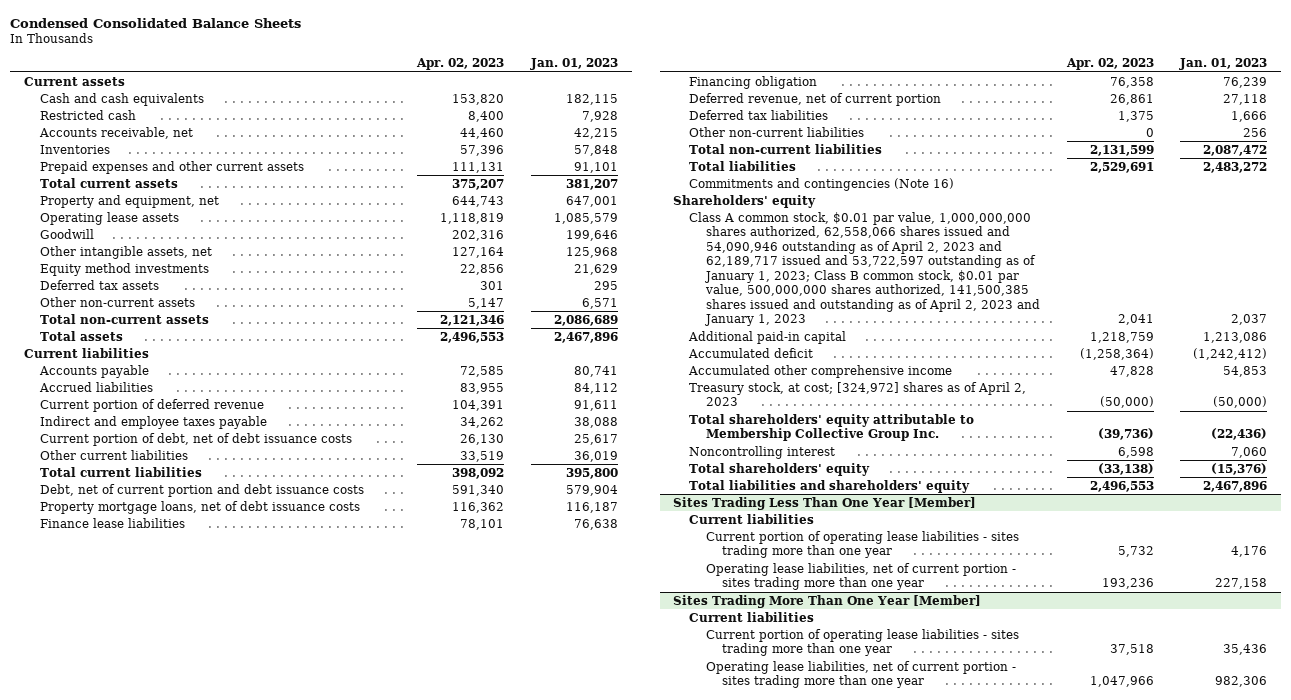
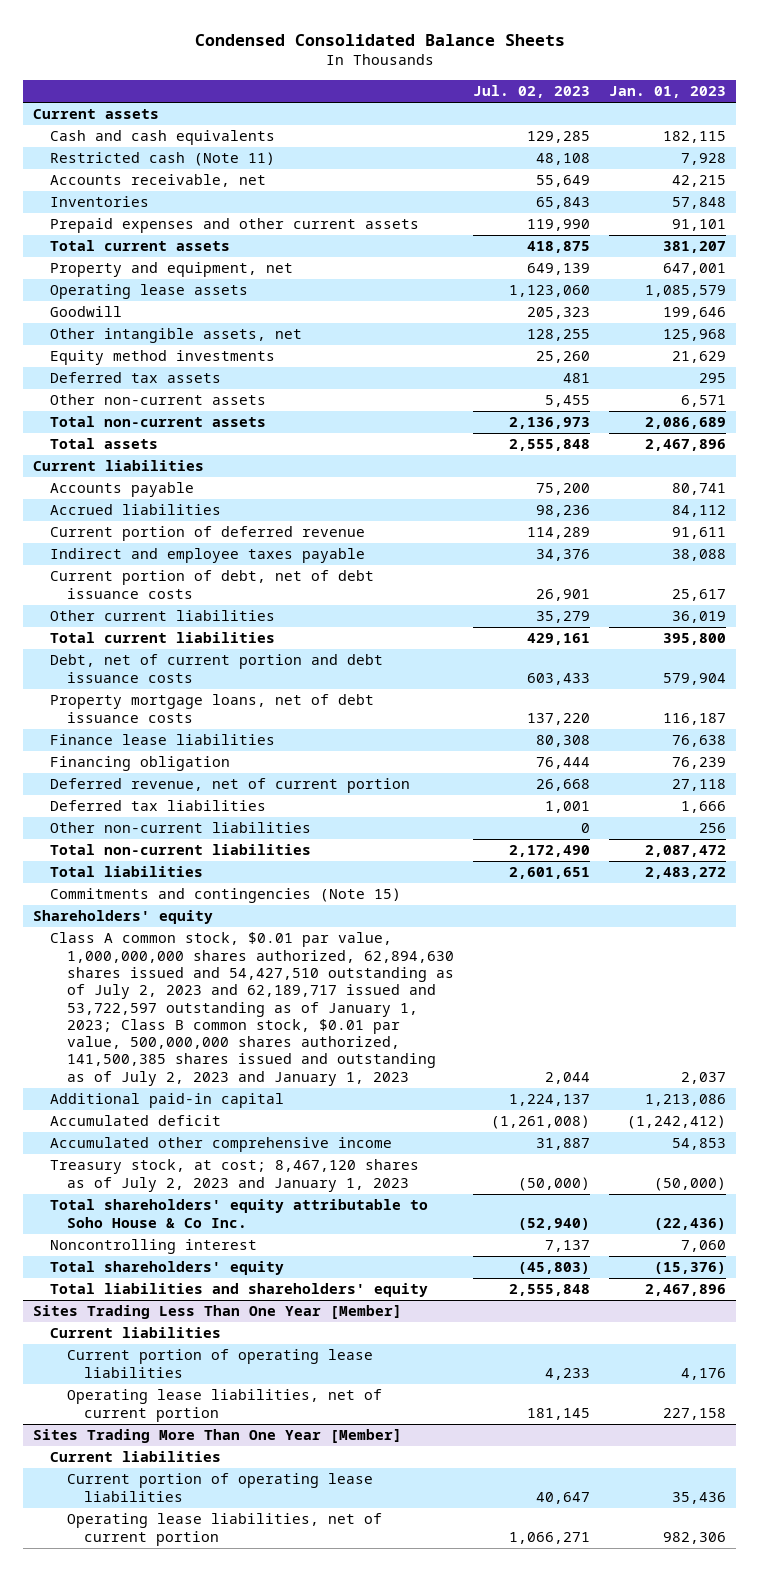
[416,58,505,71] Apr. 02, 2023 -> none
none -> [473,85,591,99] Jul. 02, 2023
[40,109,137,120] Restricted cash -> [49,152,275,167] Restricted cash (Note 11)
[689,177,955,191] Commitments and contingencies (Note 16) -> [49,888,401,904] Commitments and contingencies (Note 15)
[689,211,1040,327] Class A common stock, $0.01 par value, 1,000,000,000 shares authorized, 62,558,066 shares issued and 54,090,946 outstanding as of April 2, 2023 and 62,189,717 issued and 53,722,597 outstanding as of January 1, 2023; Class B common stock, $0.01 par value, 500,000,000 shares authorized, 141,500,385 shares issued and outstanding as of April 2, 2023 and January 1, 2023 -> [49,932,454,1086] Class A common stock, $0.01 par value, 1,000,000,000 shares authorized, 62,894,630 shares issued and 54,427,510 outstanding as of July 2, 2023 and 62,189,717 issued and 53,722,597 outstanding as of January 1, 2023; Class B common stock, $0.01 par value, 500,000,000 shares authorized, 141,500,385 shares issued and outstanding as of July 2, 2023 and January 1, 2023
[689,381,1027,407] Treasury stock, at cost; [324,972] shares as of April 2, 2023 -> [49,1159,419,1192] Treasury stock, at cost; 8,467,120 shares as of July 2, 2023 and January 1, 2023
[689,413,975,442] Total shareholders' equity attributable to Membership Collective Group Inc. -> [49,1199,428,1228] Total shareholders' equity attributable to Soho House & Co Inc.
[705,530,1019,559] Current portion of operating lease liabilities - sites trading more than one year -> [66,1349,373,1378] Current portion of operating lease liabilities
[705,562,1016,591] Operating lease liabilities, net of current portion - sites trading more than one year -> [66,1389,382,1422] Operating lease liabilities, net of current portion
[705,628,1019,657] Current portion of operating lease liabilities - sites trading more than one year -> [66,1473,373,1502] Current portion of operating lease liabilities
[705,660,1016,689] Operating lease liabilities, net of current portion - sites trading more than one year -> [66,1513,382,1546] Operating lease liabilities, net of current portion

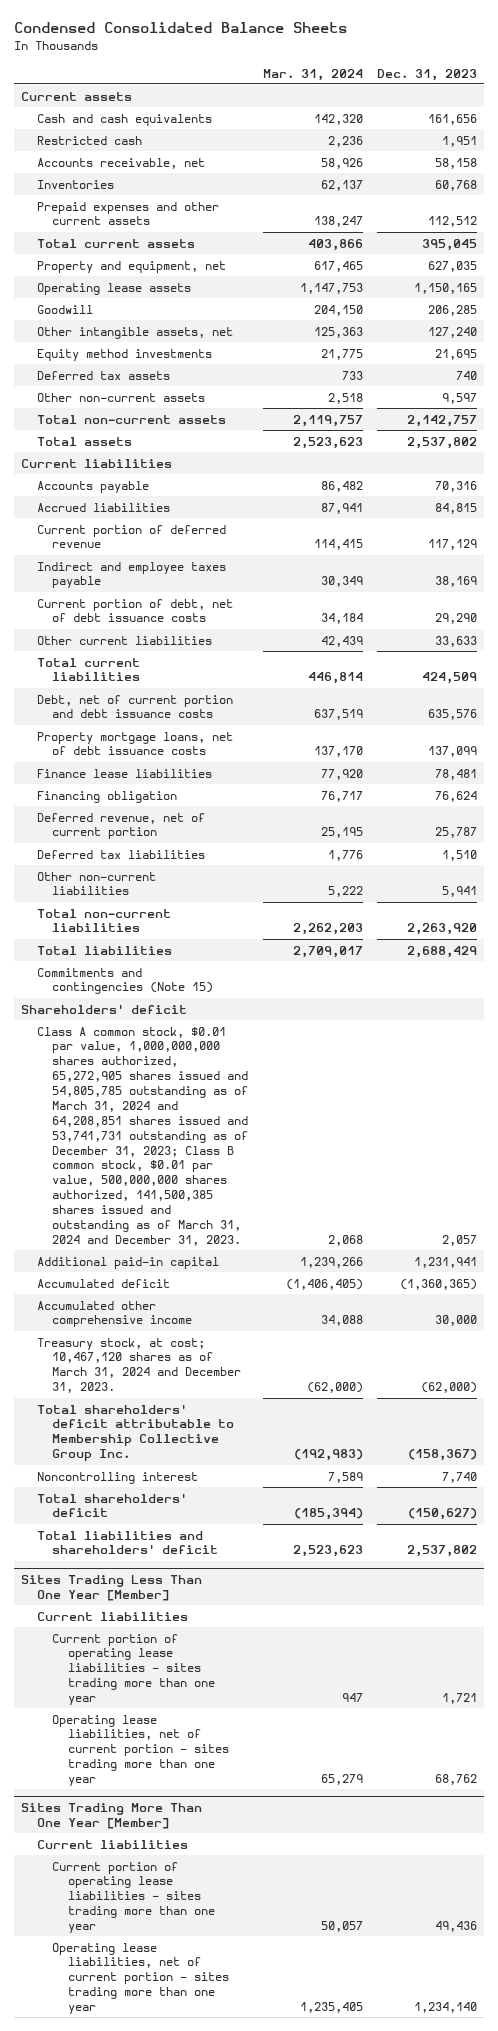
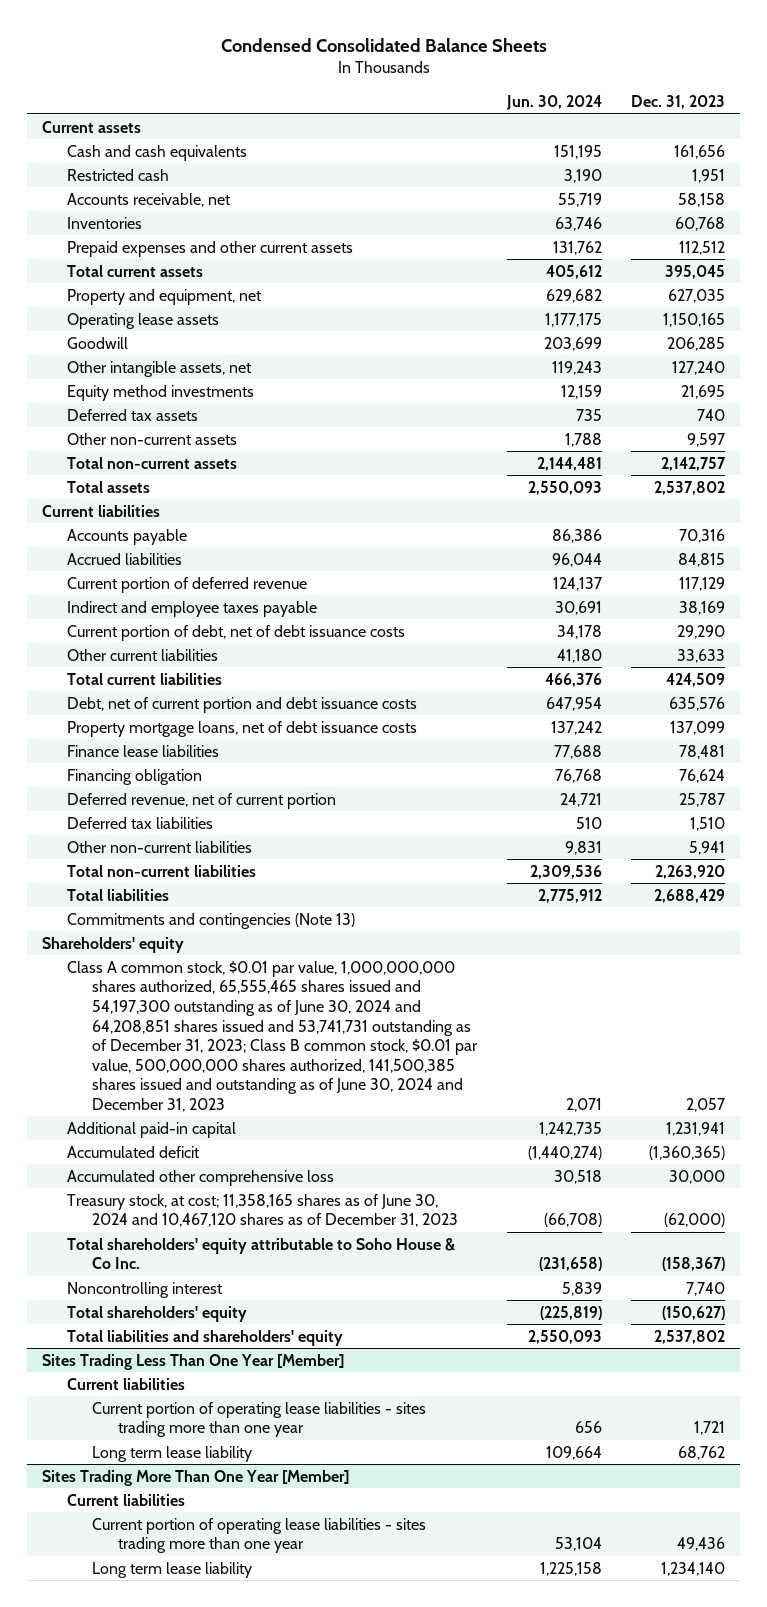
[262,68,363,81] Mar. 31, 2024 -> none
none -> [505,95,602,111] Jun. 30, 2024
[36,967,214,995] Commitments and contingencies (Note 15) -> [67,912,356,929] Commitments and contingencies (Note 13)
[21,1003,188,1014] Shareholders' deficit -> [41,936,184,953] Shareholders' equity
[36,1026,249,1246] Class A common stock, $0.01 par value, 1,000,000,000 shares authorized, 65,272,905 shares issued and 54,805,785 outstanding as of March 31, 2024 and 64,208,851 shares issued and 53,741,731 outstanding as of December 31, 2023; Class B common stock, $0.01 par value, 500,000,000 shares authorized, 141,500,385 shares issued and outstanding as of March 31, 2024 and December 31, 2023. -> [67,960,479,1112] Class A common stock, $0.01 par value, 1,000,000,000 shares authorized, 65,555,465 shares issued and 54,197,300 outstanding as of June 30, 2024 and 64,208,851 shares issued and 53,741,731 outstanding as of December 31, 2023; Class B common stock, $0.01 par value, 500,000,000 shares authorized, 141,500,385 shares issued and outstanding as of June 30, 2024 and December 31, 2023
[36,1300,193,1328] Accumulated other comprehensive income -> [67,1169,335,1186] Accumulated other comprehensive loss
[36,1337,242,1394] Treasury stock, at cost; 10,467,120 shares as of March 31, 2024 and December 31, 2023. -> [67,1193,459,1228] Treasury stock, at cost; 11,358,165 shares as of June 30, 2024 and 10,467,120 shares as of December 31, 2023
[36,1403,235,1462] Total shareholders' deficit attributable to Membership Collective Group Inc. -> [67,1237,456,1270] Total shareholders' equity attributable to Soho House & Co Inc.
[36,1492,187,1518] Total shareholders' deficit -> [67,1305,248,1322] Total shareholders' equity
[36,1530,219,1555] Total liabilities and shareholders' deficit -> [67,1329,344,1346] Total liabilities and shareholders' equity
[52,1714,229,1787] Operating lease liabilities, net of current portion - sites trading more than one year -> [92,1445,253,1462] Long term lease liability
[52,1942,229,2015] Operating lease liabilities, net of current portion - sites trading more than one year -> [92,1561,253,1578] Long term lease liability

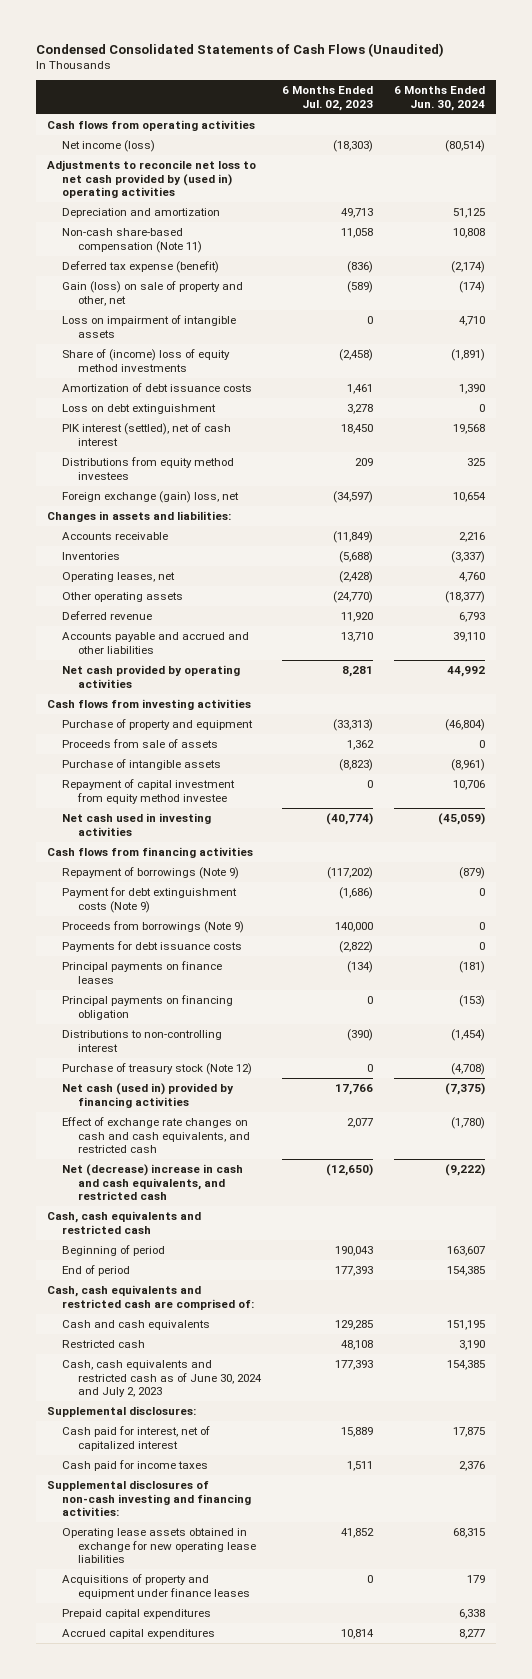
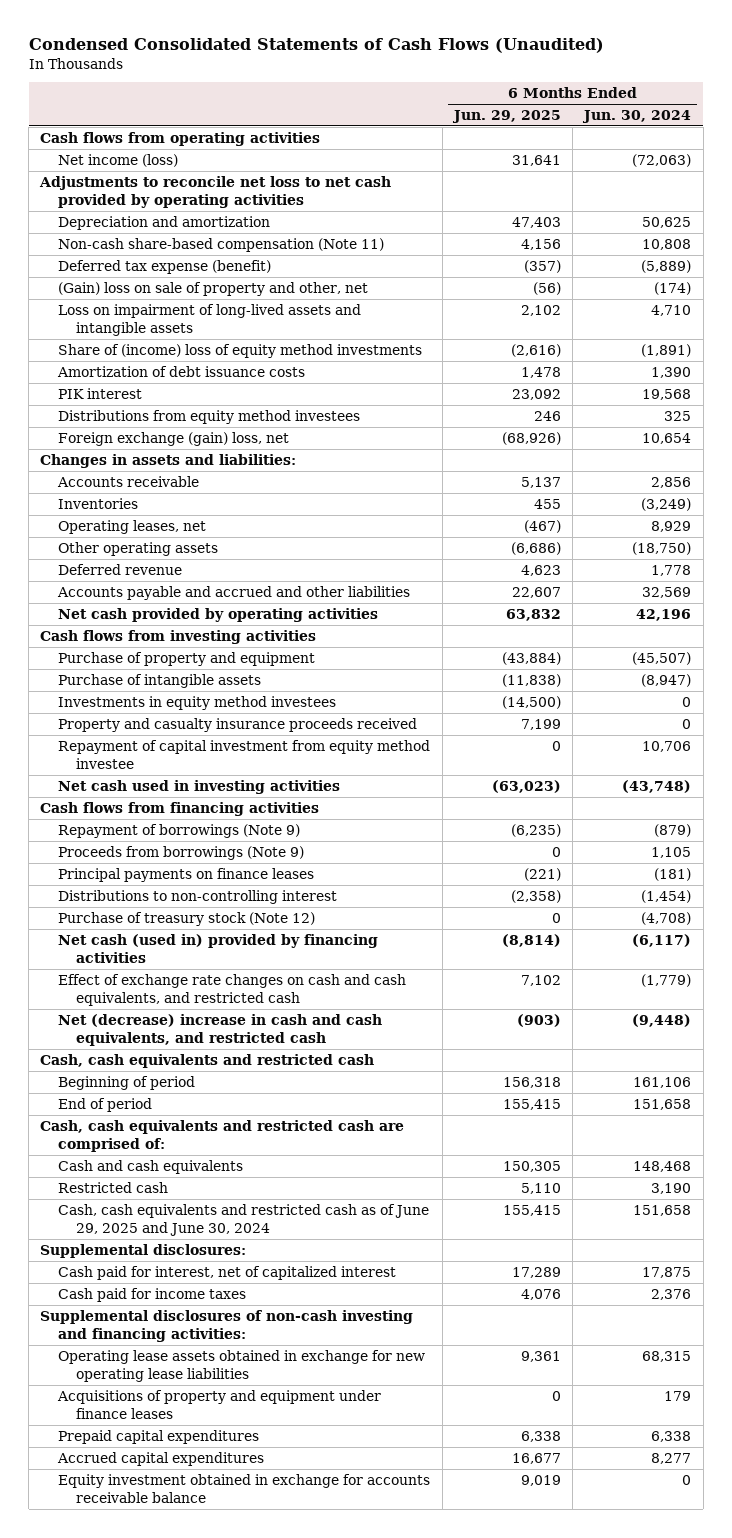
[281,86,373,111] 6 Months Ended Jul. 02, 2023 -> none
none -> [451,110,561,124] Jun. 29, 2025
[445,140,486,153] (80,514) -> [632,153,692,167] (72,063)
[46,160,256,199] Adjustments to reconcile net loss to net cash provided by (used in) operating activities -> [39,175,392,208] Adjustments to reconcile net loss to net cash provided by operating activities
[453,208,486,219] 51,125 -> [642,216,692,228] 50,625
[451,261,486,274] (2,174) -> [641,259,692,273] (5,889)
[62,281,244,306] Gain (loss) on sale of property and other, net -> [58,281,369,296] (Gain) loss on sale of property and other, net
[62,315,237,338] Loss on impairment of intangible assets -> [58,303,362,336] Loss on impairment of long-lived assets and intangible assets
[62,404,217,415] Loss on debt extinguishment -> none
[62,423,232,446] PIK interest (settled), net of cash interest -> [58,387,143,399] PIK interest
[459,532,486,543] 2,216 -> [651,476,692,488] 2,856
[451,551,486,564] (3,337) -> [641,497,692,511] (3,249)
[459,572,486,583] 4,760 -> [651,520,692,532] 8,929
[445,591,486,604] (18,377) -> [632,541,692,555] (18,750)
[459,612,486,623] 6,793 -> [651,564,692,576] 1,778
[453,632,486,643] 39,110 -> [642,586,692,598] 32,569
[447,666,486,678] 44,992 -> [636,608,692,621] 42,196
[62,739,219,749] Proceeds from sale of assets -> none
[445,719,486,732] (46,804) -> [632,651,692,665] (45,507)
[451,759,486,772] (8,961) -> [641,673,692,687] (8,947)
none -> [58,695,337,710] Investments in equity method investees
none -> [58,717,418,732] Property and casualty insurance proceeds received
[438,813,486,826] (45,059) -> [622,779,692,793] (43,748)
[62,887,238,913] Payment for debt extinguishment costs (Note 9) -> none
[62,941,243,953] Payments for debt issuance costs -> none
[479,922,486,931] 0 -> [651,846,692,858] 1,105
[62,995,234,1020] Principal payments on financing obligation -> none
[445,1083,486,1096] (7,375) -> [632,933,692,947] (6,117)
[451,1117,486,1130] (1,780) -> [641,973,692,987] (1,779)
[445,1164,486,1177] (9,222) -> [632,1013,692,1027] (9,448)
[447,1246,486,1257] 163,607 -> [633,1076,692,1088] 161,106
[447,1266,486,1277] 154,385 -> [633,1098,692,1110] 151,658
[447,1320,486,1331] 151,195 -> [633,1160,692,1172] 148,468
[62,1360,262,1398] Cash, cash equivalents and restricted cash as of June 30, 2024 and July 2, 2023 -> [58,1203,430,1236] Cash, cash equivalents and restricted cash as of June 29, 2025 and June 30, 2024
[447,1360,486,1371] 154,385 -> [633,1204,692,1216] 151,658
none -> [58,1473,431,1503] Equity investment obtained in exchange for accounts receivable balance

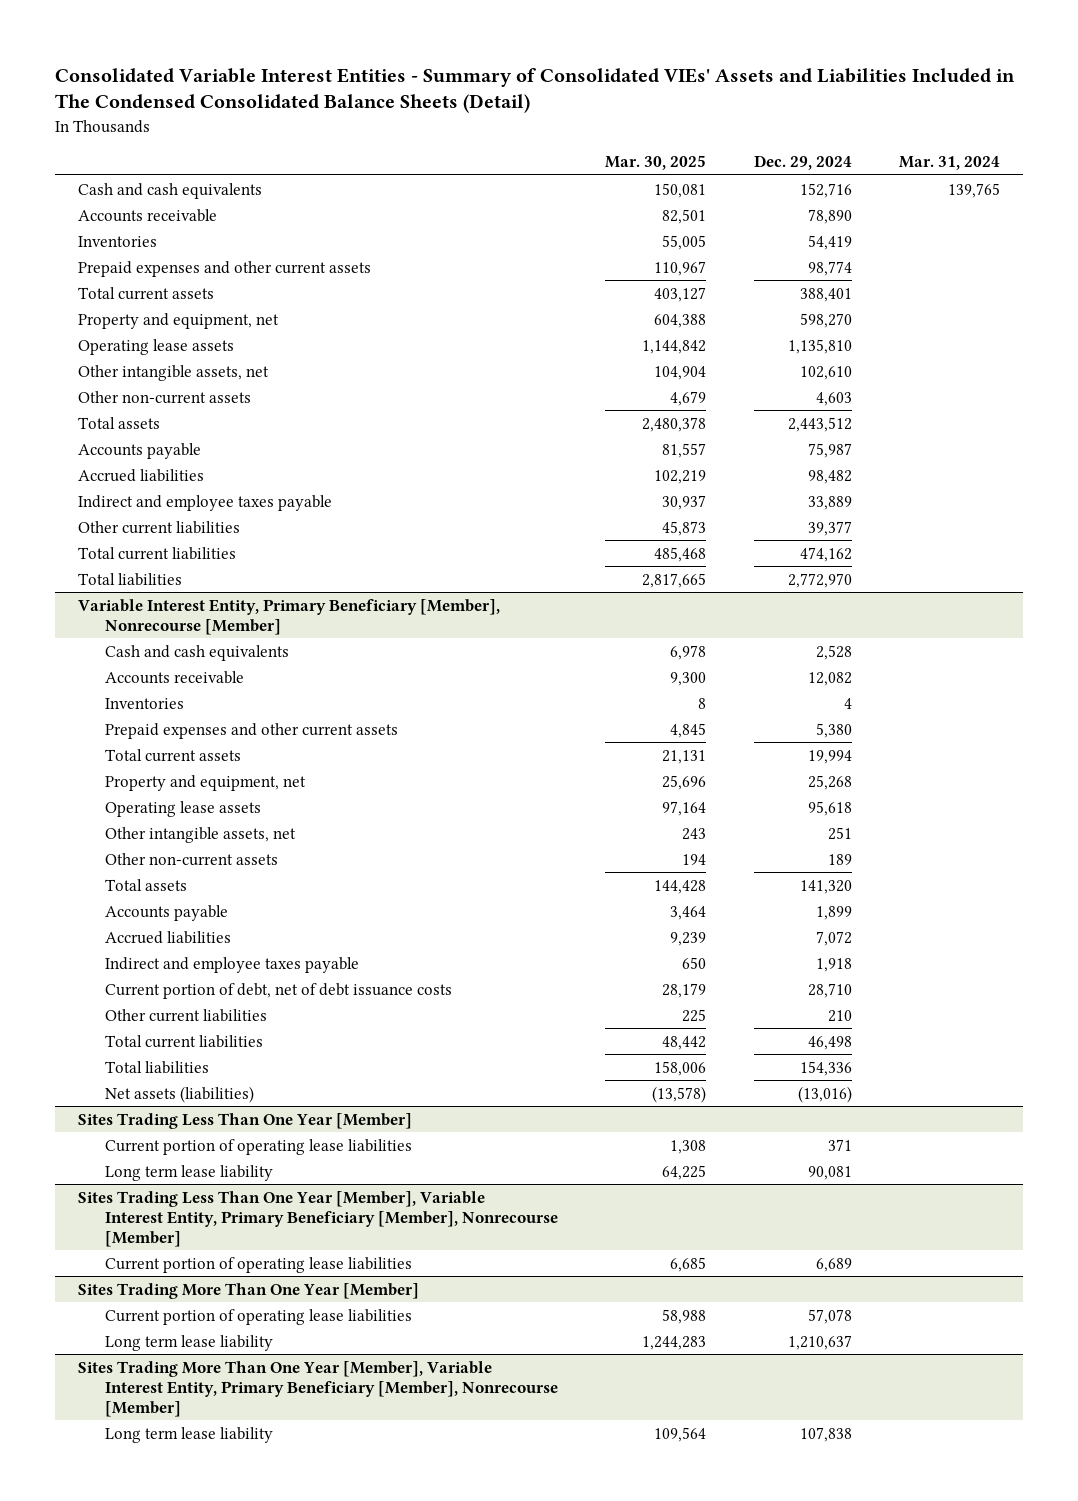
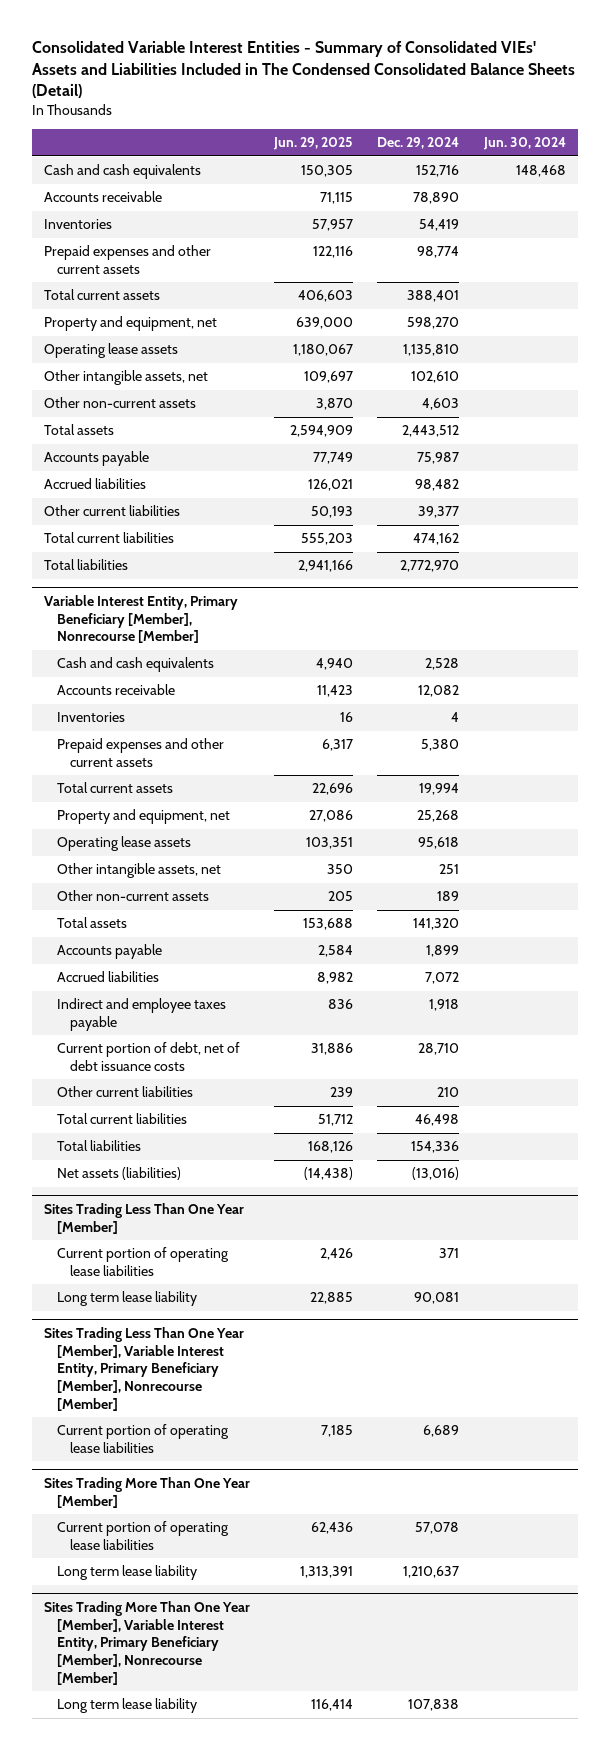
[605,155,707,171] Mar. 30, 2025 -> none
[898,156,1000,171] Mar. 31, 2024 -> none
none -> [273,137,354,151] Jun. 29, 2025
none -> [482,137,566,151] Jun. 30, 2024
[78,494,333,511] Indirect and employee taxes payable -> none

